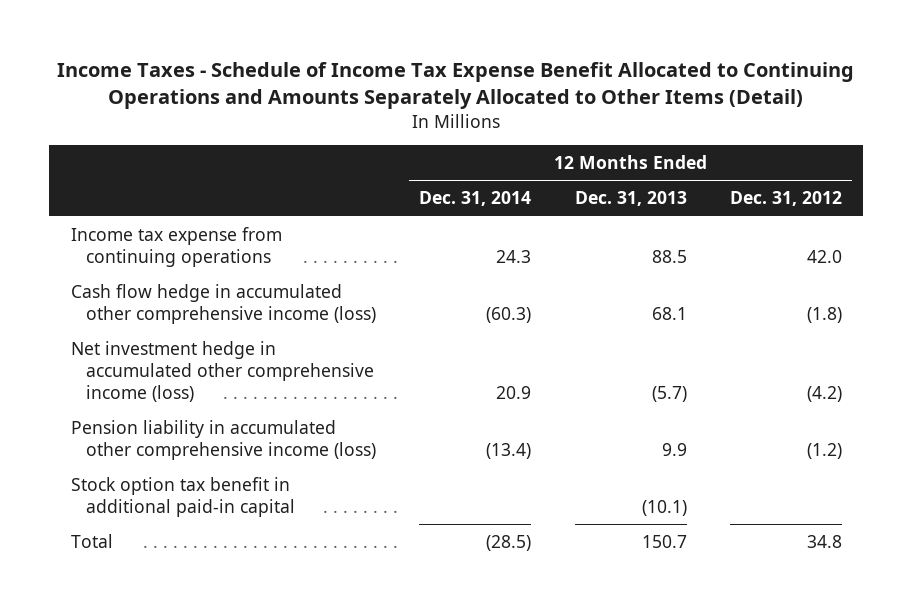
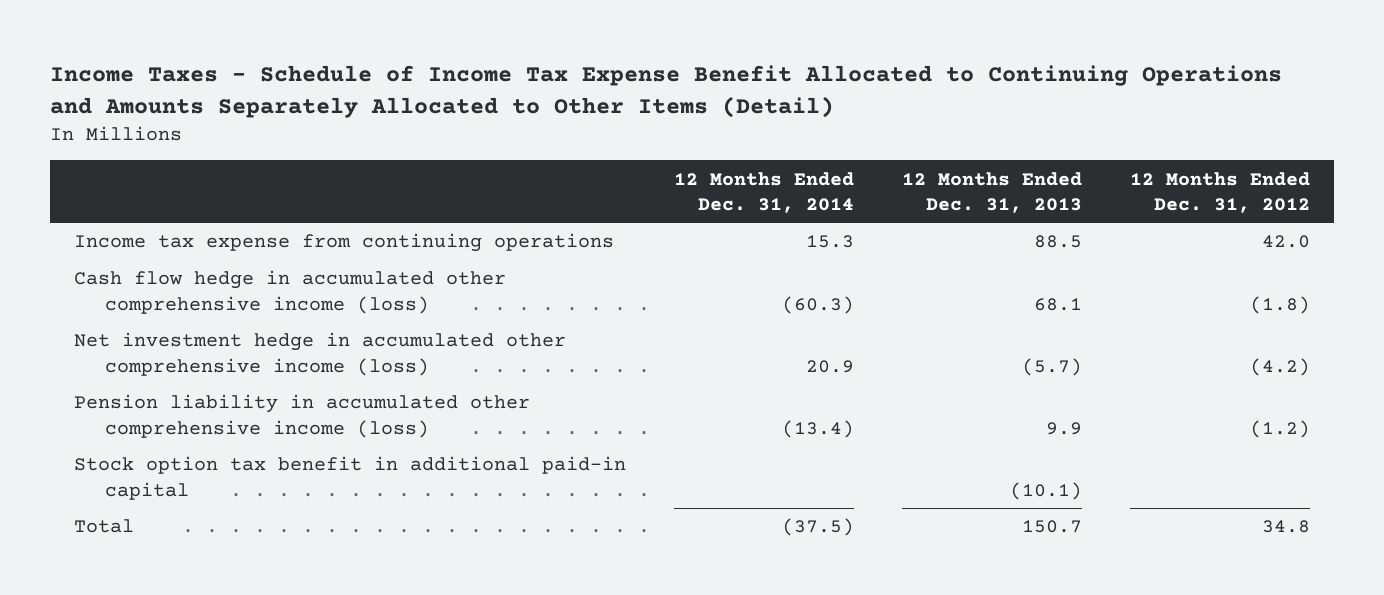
[496,249,532,263] 24.3 -> [806,235,855,249] 15.3
[486,534,532,551] (28.5) -> [782,518,855,537] (37.5)

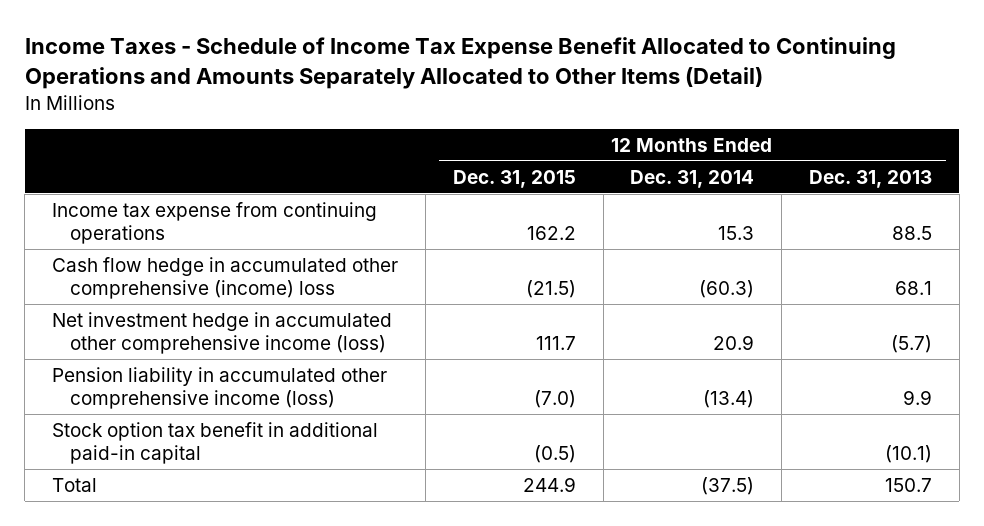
[1130,171,1311,213] 12 Months Ended Dec. 31, 2012 -> none
none -> [452,169,576,188] Dec. 31, 2015
[73,270,506,314] Cash flow hedge in accumulated other comprehensive income (loss) -> [52,257,399,300] Cash flow hedge in accumulated other comprehensive (income) loss

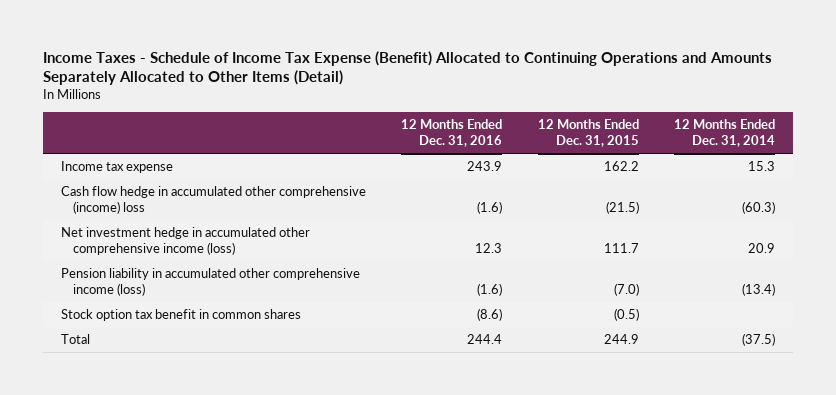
[24,37,896,89] Income Taxes - Schedule of Income Tax Expense Benefit Allocated to Continuing Operations and Amounts Separately Allocated to Other Items (Detail) -> [42,50,772,86] Income Taxes - Schedule of Income Tax Expense (Benefit) Allocated to Continuing Operations and Amounts Separately Allocated to Other Items (Detail)
[809,169,933,188] Dec. 31, 2013 -> none
none -> [401,118,503,148] 12 Months Ended Dec. 31, 2016
[52,202,378,245] Income tax expense from continuing operations -> [60,160,173,173] Income tax expense
[52,422,379,465] Stock option tax benefit in additional paid-in capital -> [60,308,301,321] Stock option tax benefit in common shares

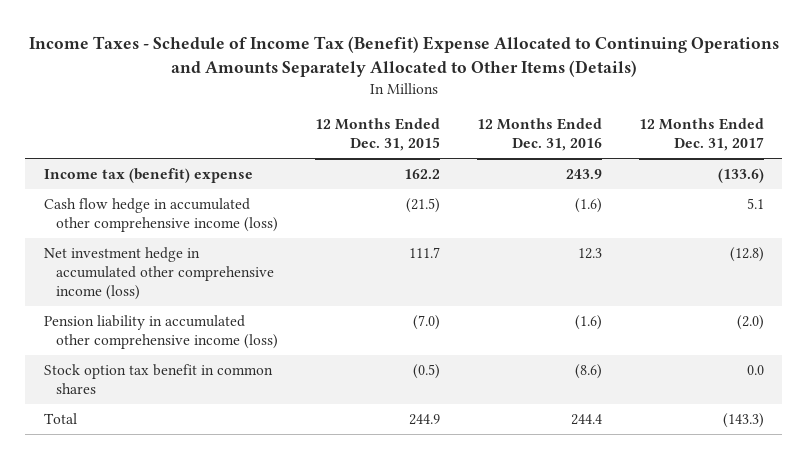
[42,50,772,86] Income Taxes - Schedule of Income Tax Expense (Benefit) Allocated to Continuing Operations and Amounts Separately Allocated to Other Items (Detail) -> [28,36,779,77] Income Taxes - Schedule of Income Tax (Benefit) Expense Allocated to Continuing Operations and Amounts Separately Allocated to Other Items (Details)
[674,118,776,148] 12 Months Ended Dec. 31, 2014 -> none
none -> [638,118,764,151] 12 Months Ended Dec. 31, 2017
[60,160,173,173] Income tax expense -> [43,168,253,184] Income tax (benefit) expense
[60,185,366,215] Cash flow hedge in accumulated other comprehensive (income) loss -> [43,198,279,232] Cash flow hedge in accumulated other comprehensive income (loss)

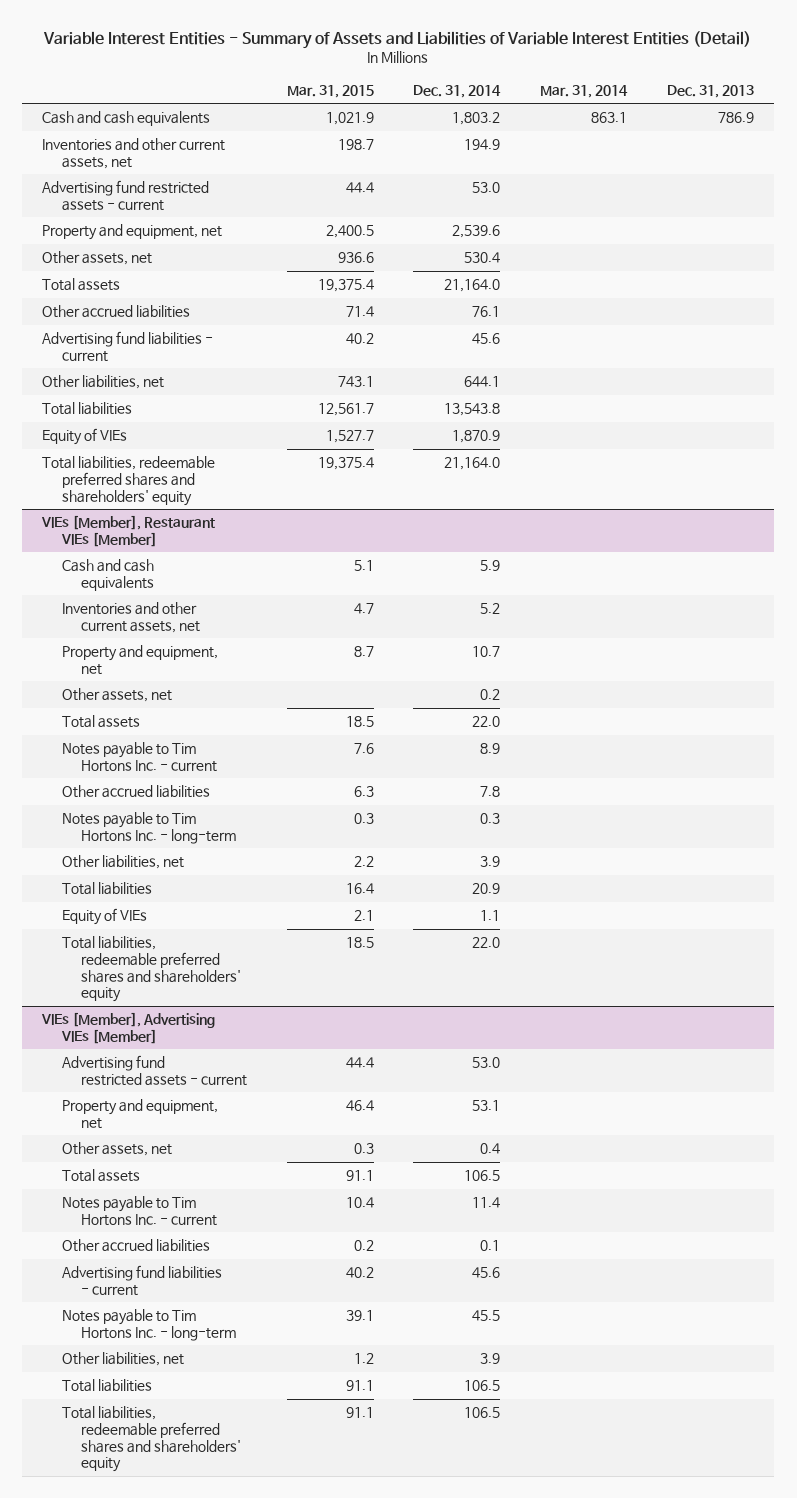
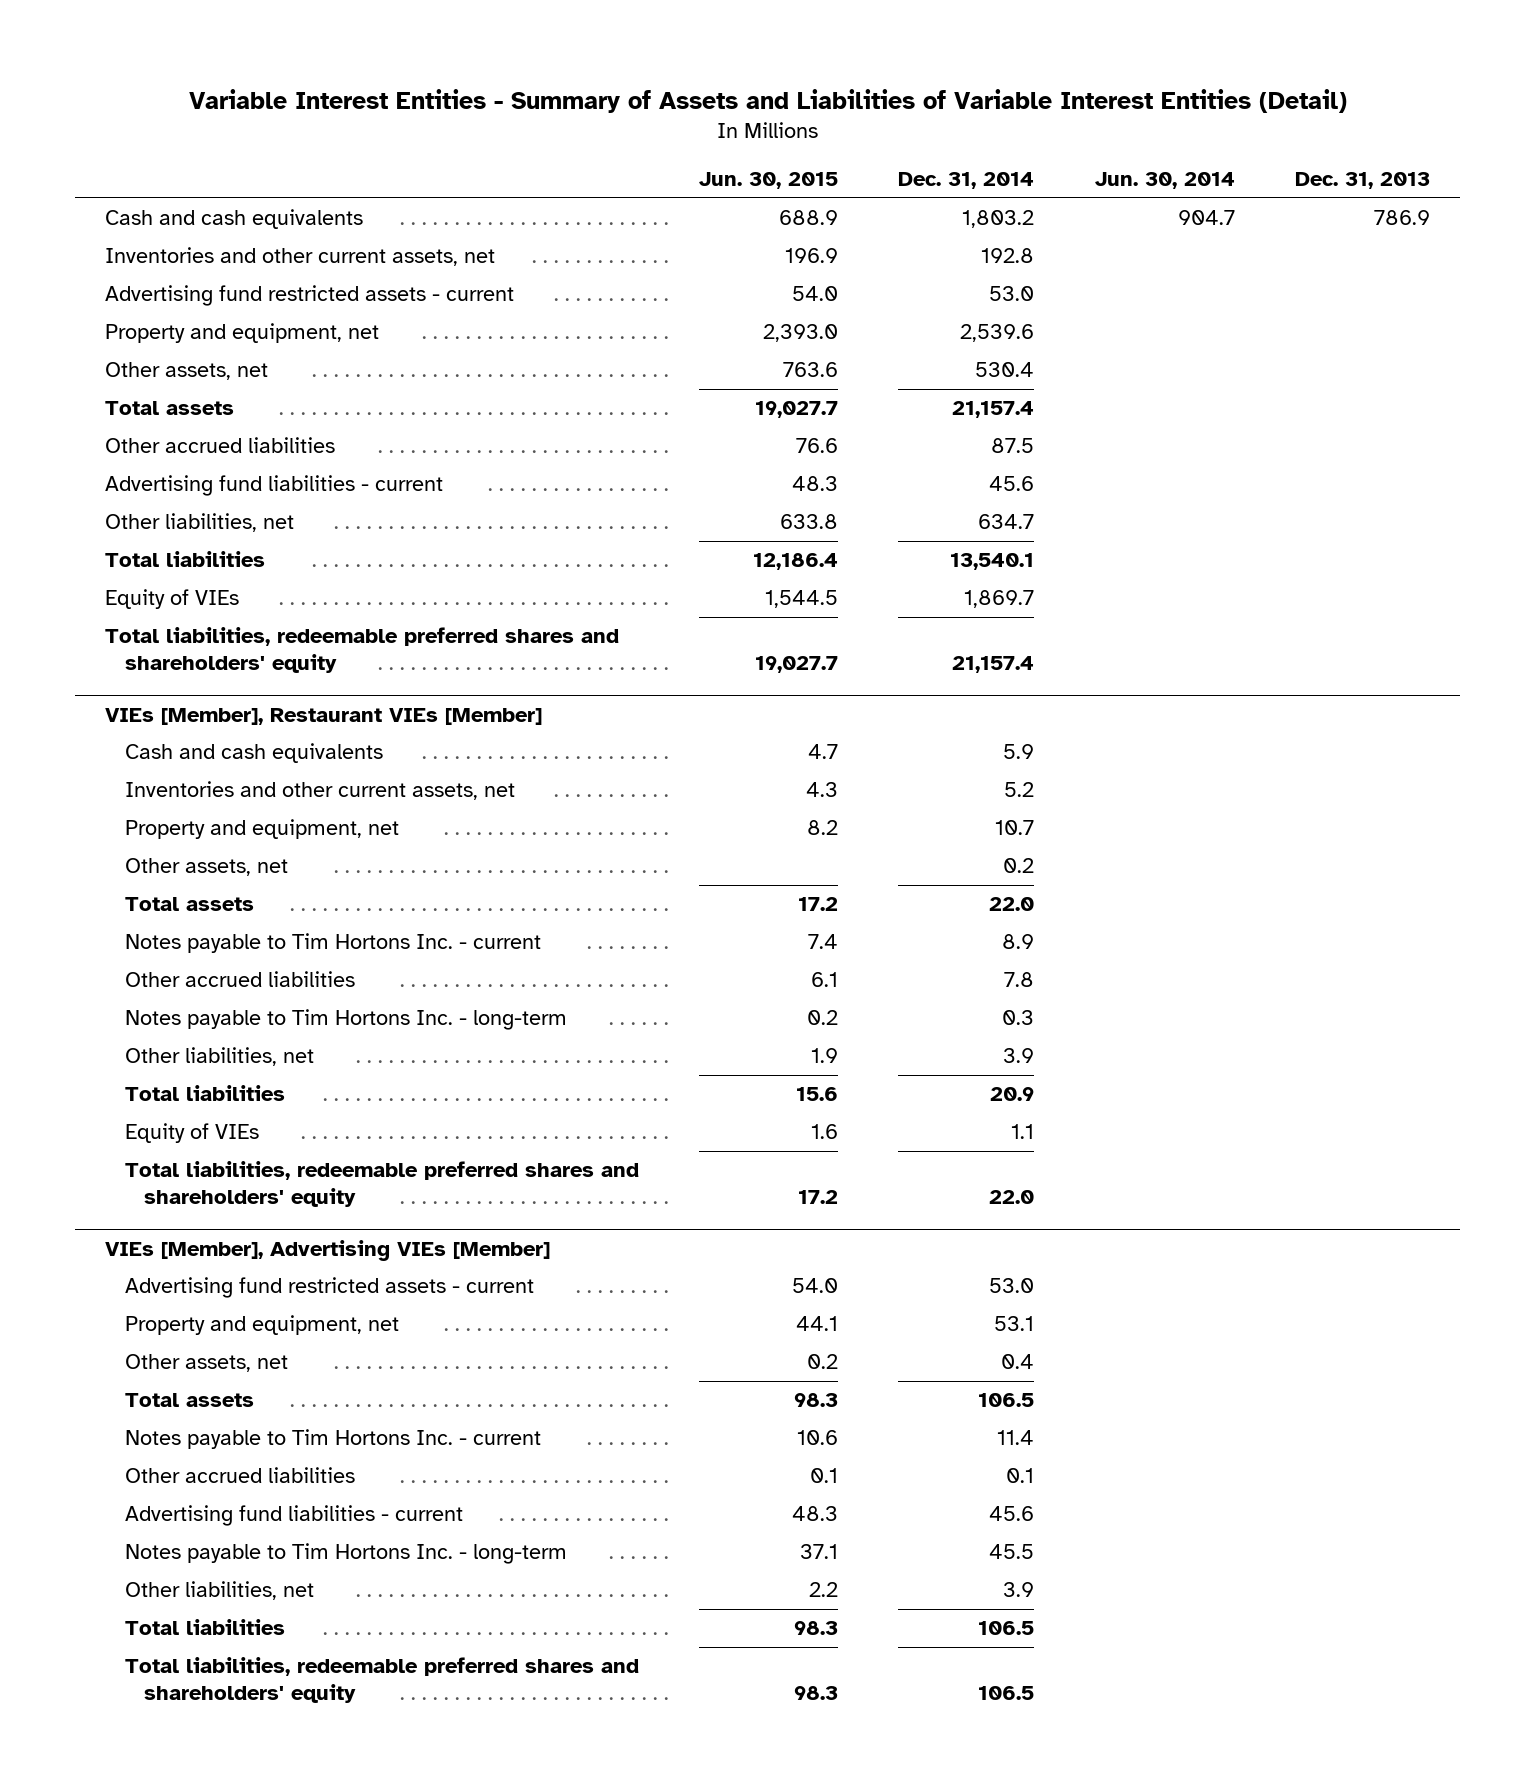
[286,84,374,98] Mar. 31, 2015 -> none
[540,84,629,98] Mar. 31, 2014 -> none
none -> [699,172,839,190] Jun. 30, 2015
none -> [1094,172,1235,190] Jun. 30, 2014
[464,139,501,151] 194.9 -> [981,248,1035,264] 192.8
[444,279,501,293] 21,164.0 -> [952,401,1035,419] 21,157.4
[472,306,501,318] 76.1 -> [991,438,1035,454] 87.5
[464,376,501,388] 644.1 -> [978,514,1035,530] 634.7
[444,403,501,417] 13,543.8 -> [950,553,1035,571] 13,540.1
[452,430,501,444] 1,870.9 -> [964,590,1035,609] 1,869.7
[444,457,501,471] 21,164.0 -> [952,656,1035,674] 21,157.4

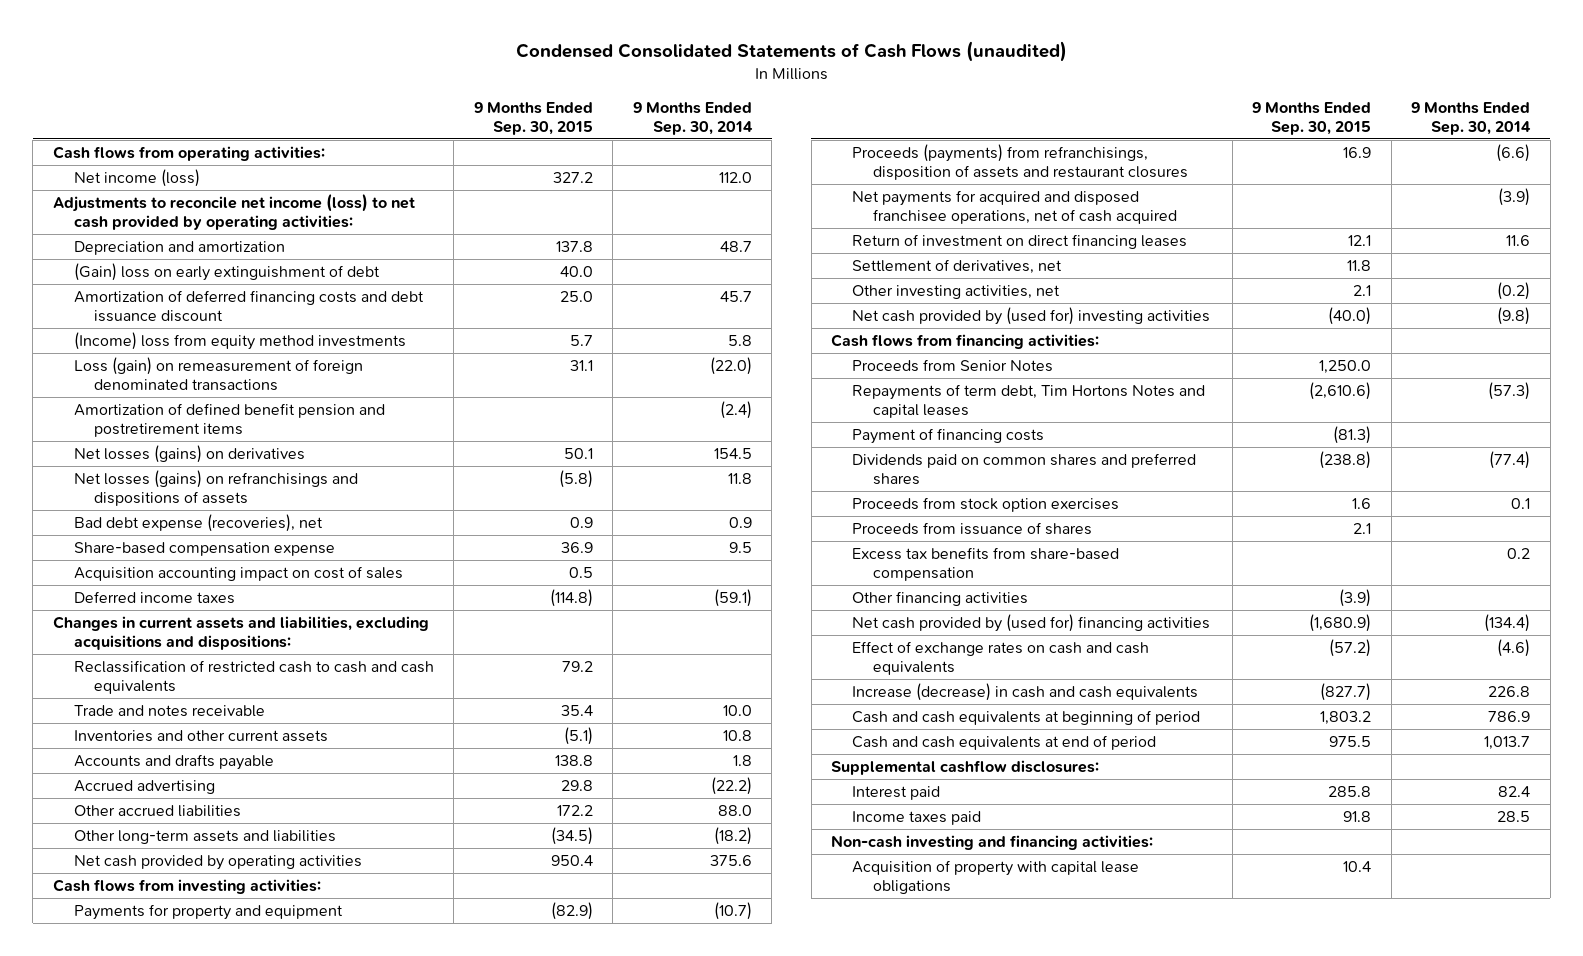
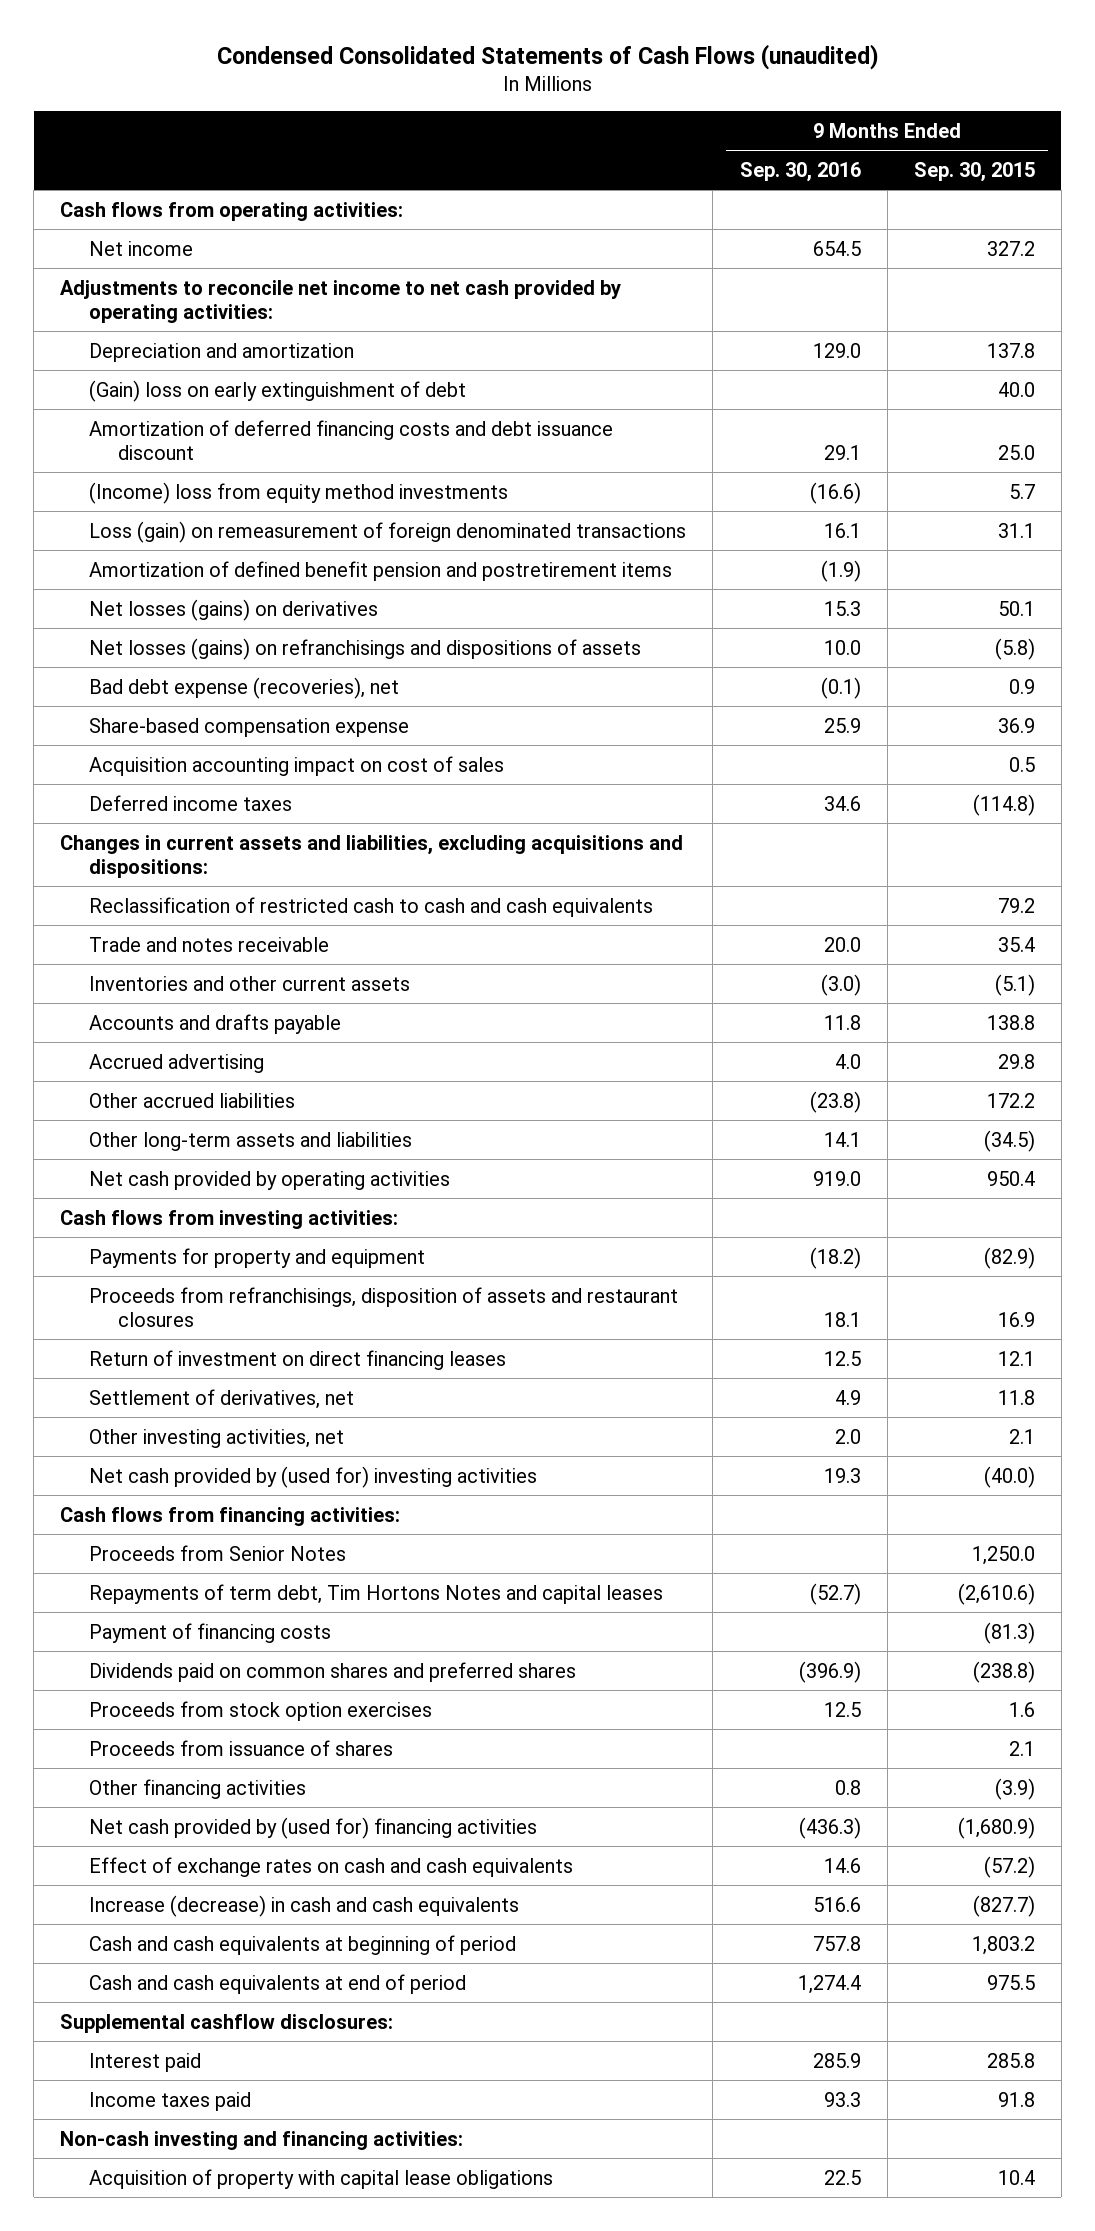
[632,101,753,135] 9 Months Ended Sep. 30, 2014 -> none
none -> [739,161,861,182] Sep. 30, 2016
[73,168,200,187] Net income (loss) -> [89,240,194,256] Net income
[52,193,415,230] Adjustments to reconcile net income (loss) to net cash provided by operating activities: -> [60,279,622,323] Adjustments to reconcile net income to net cash provided by operating activities:
[852,189,1177,224] Net payments for acquired and disposed franchisee operations, net of cash acquired -> none
[852,143,1188,180] Proceeds (payments) from refranchisings, disposition of assets and restaurant closures -> [89,1286,679,1327] Proceeds from refranchisings, disposition of assets and restaurant closures
[852,546,1120,581] Excess tax benefits from share-based compensation -> none

